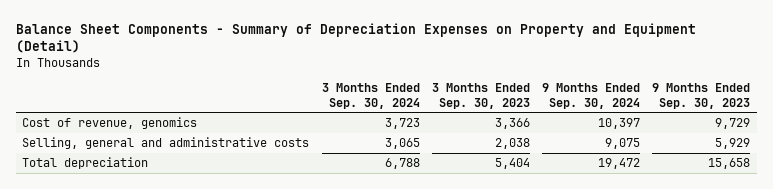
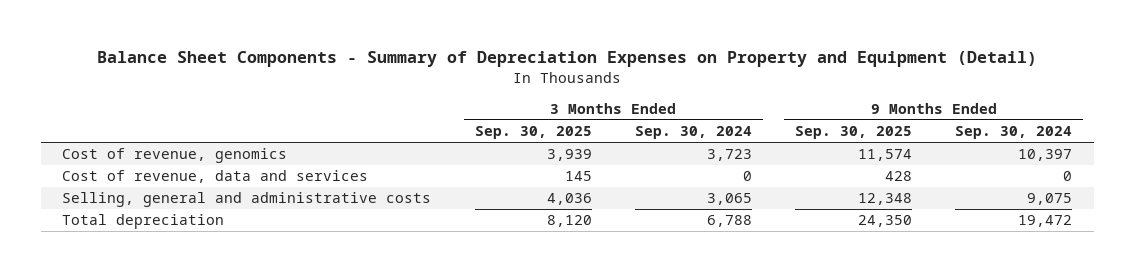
[431,83,530,109] 3 Months Ended Sep. 30, 2023 -> none
[652,83,751,109] 9 Months Ended Sep. 30, 2023 -> none
none -> [474,126,592,140] Sep. 30, 2025
none -> [795,126,913,140] Sep. 30, 2025
none -> [62,170,369,184] Cost of revenue, data and services

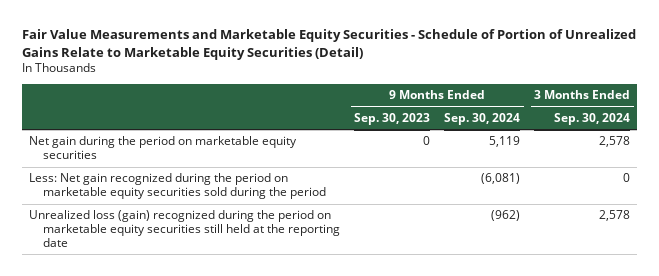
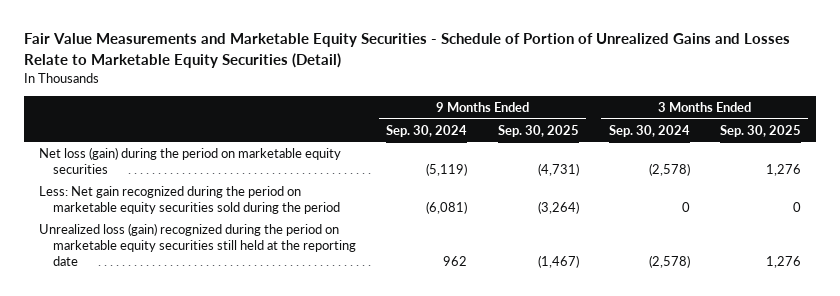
[21,29,636,60] Fair Value Measurements and Marketable Equity Securities - Schedule of Portion of Unrealized Gains Relate to Marketable Equity Securities (Detail) -> [23,33,790,68] Fair Value Measurements and Marketable Equity Securities - Schedule of Portion of Unrealized Gains and Losses Relate to Marketable Equity Securities (Detail)
[354,112,431,125] Sep. 30, 2023 -> none
none -> [497,124,579,137] Sep. 30, 2025
none -> [719,124,801,137] Sep. 30, 2025
[28,136,297,160] Net gain during the period on marketable equity securities -> [38,147,341,174] Net loss (gain) during the period on marketable equity securities
[489,136,521,148] 5,119 -> [426,162,468,176] (5,119)
[599,136,631,148] 2,578 -> [648,162,690,176] (2,578)
[491,210,521,222] (962) -> [443,255,468,266] 962
[599,210,631,222] 2,578 -> [648,254,690,268] (2,578)

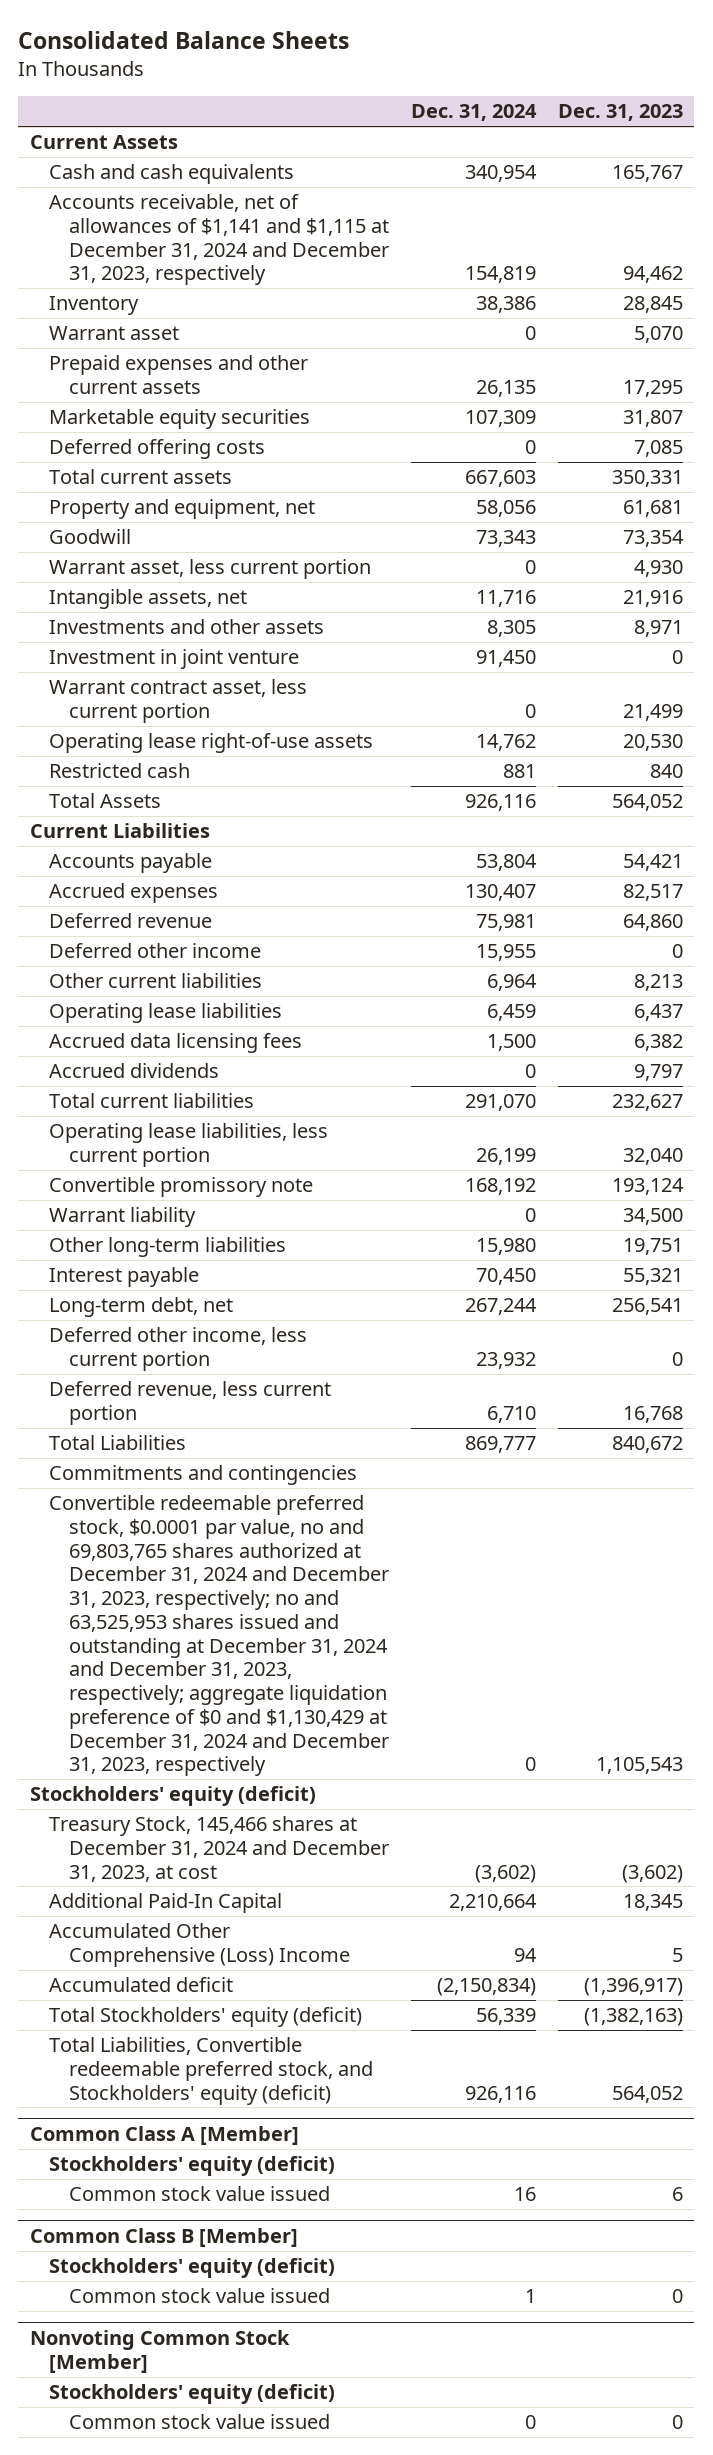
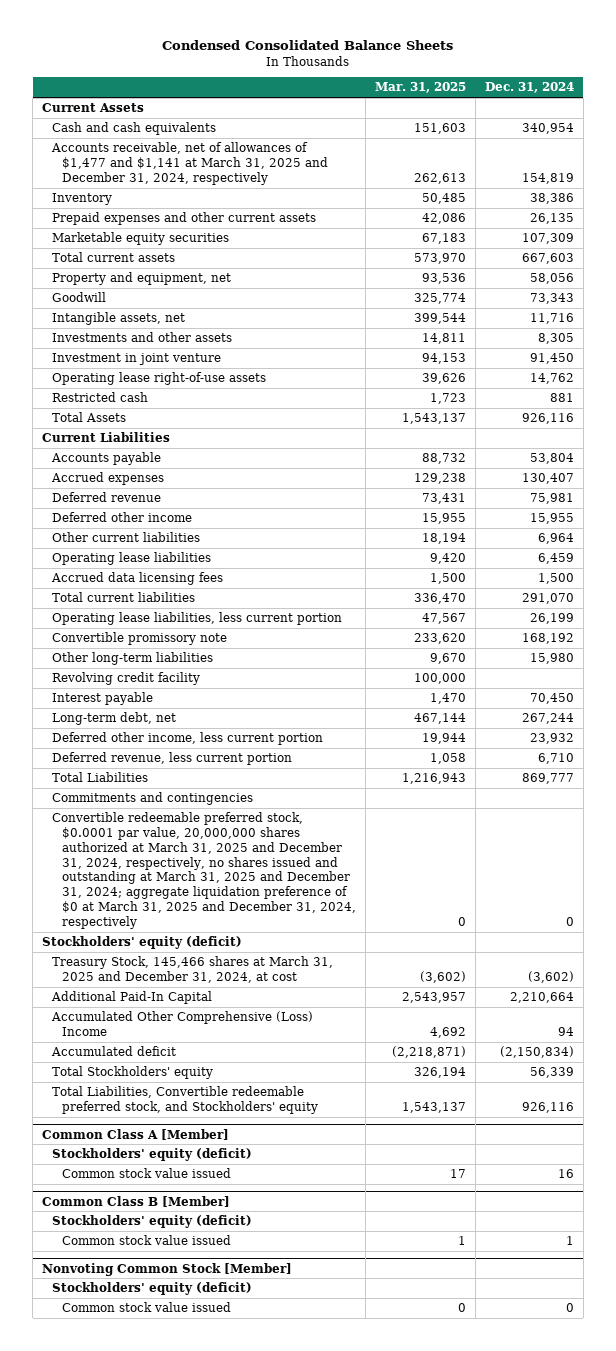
[18,31,350,50] Consolidated Balance Sheets -> [161,40,453,51] Condensed Consolidated Balance Sheets
[558,104,684,122] Dec. 31, 2023 -> none
none -> [374,82,466,94] Mar. 31, 2025
[49,194,389,286] Accounts receivable, net of allowances of $1,141 and $1,115 at December 31, 2024 and December 31, 2023, respectively -> [51,142,329,185] Accounts receivable, net of allowances of $1,477 and $1,141 at March 31, 2025 and December 31, 2024, respectively
[49,326,180,341] Warrant asset -> none
[49,439,266,460] Deferred offering costs -> none
[49,559,372,580] Warrant asset, less current portion -> none
[49,679,308,723] Warrant contract asset, less current portion -> none
[49,1063,220,1079] Accrued dividends -> none
[49,1207,197,1228] Warrant liability -> none
none -> [52,672,201,686] Revolving credit facility
[49,1495,389,1777] Convertible redeemable preferred stock, $0.0001 par value, no and 69,803,765 shares authorized at December 31, 2024 and December 31, 2023, respectively; no and 63,525,953 shares issued and outstanding at December 31, 2024 and December 31, 2023, respectively; aggregate liquidation preference of $0 and $1,130,429 at December 31, 2024 and December 31, 2023, respectively -> [52,812,357,929] Convertible redeemable preferred stock, $0.0001 par value, 20,000,000 shares authorized at March 31, 2025 and December 31, 2024, respectively, no shares issued and outstanding at March 31, 2025 and December 31, 2024; aggregate liquidation preference of $0 at March 31, 2025 and December 31, 2024, respectively
[49,1816,389,1882] Treasury Stock, 145,466 shares at December 31, 2024 and December 31, 2023, at cost -> [52,956,334,983] Treasury Stock, 145,466 shares at March 31, 2025 and December 31, 2024, at cost
[49,2007,363,2028] Total Stockholders' equity (deficit) -> [52,1066,214,1080] Total Stockholders' equity
[49,2037,373,2105] Total Liabilities, Convertible redeemable preferred stock, and Stockholders' equity (deficit) -> [52,1086,319,1114] Total Liabilities, Convertible redeemable preferred stock, and Stockholders' equity

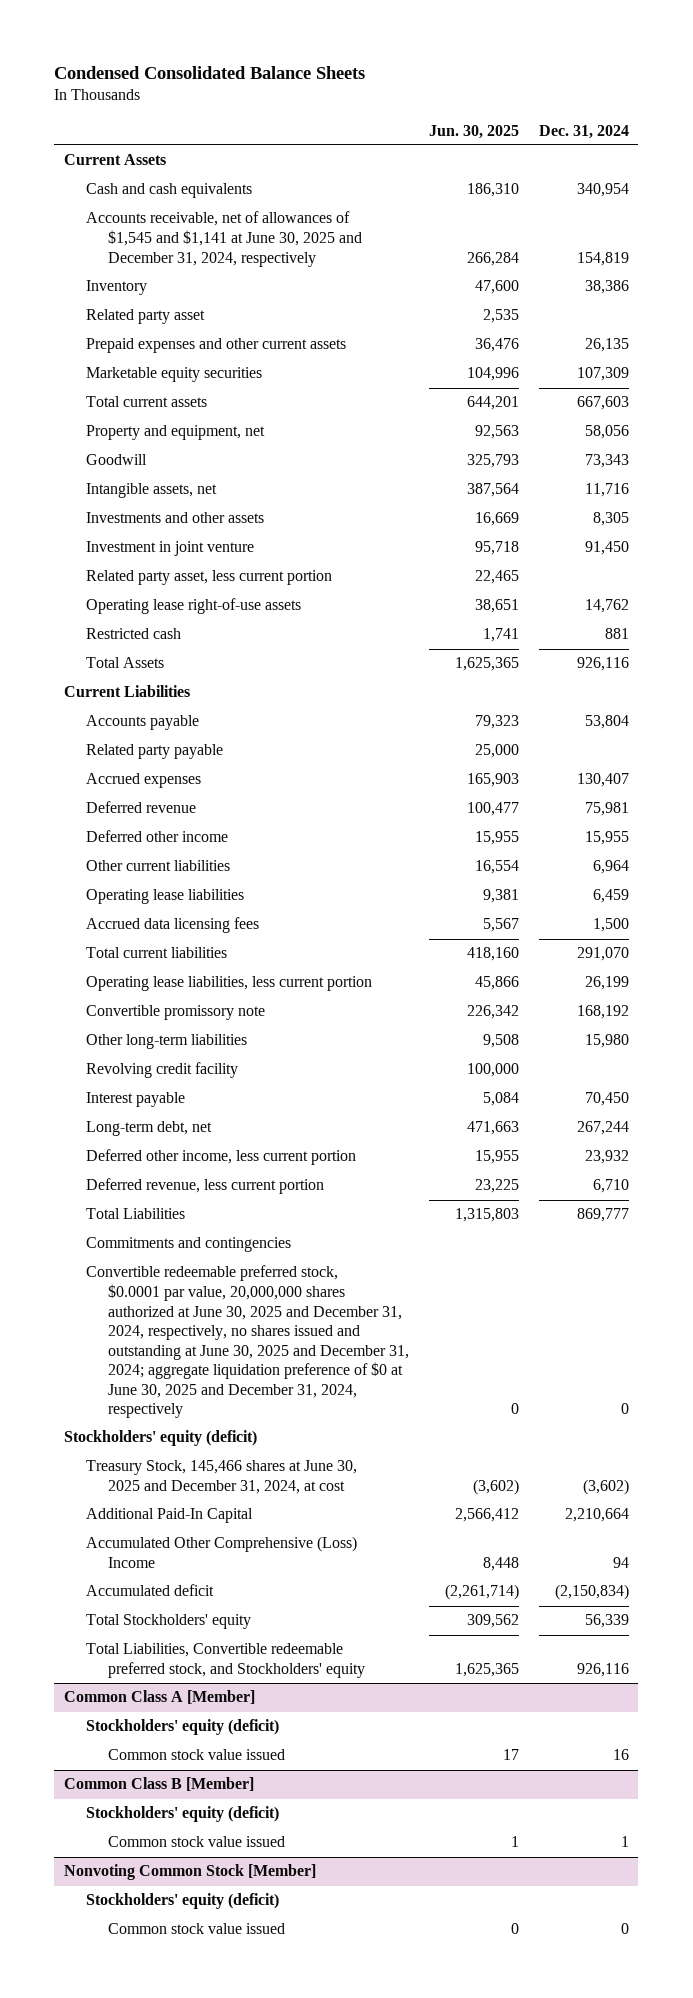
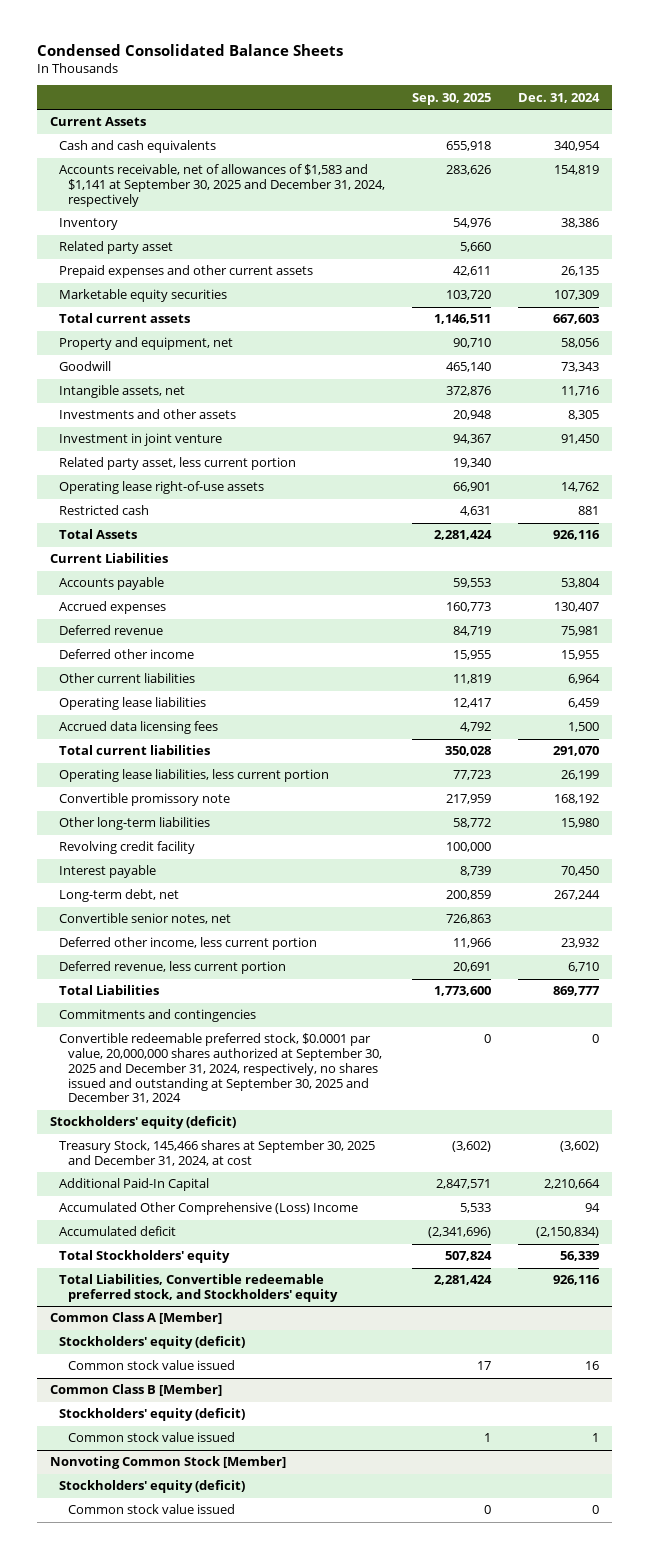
[428,124,519,139] Jun. 30, 2025 -> none
none -> [411,92,491,105] Sep. 30, 2025
[85,211,362,267] Accounts receivable, net of allowances of $1,545 and $1,141 at June 30, 2025 and December 31, 2024, respectively -> [59,164,385,207] Accounts receivable, net of allowances of $1,583 and $1,141 at September 30, 2025 and December 31, 2024, respectively
[85,744,223,760] Related party payable -> none
none -> [59,913,232,925] Convertible senior notes, net
[85,1265,409,1419] Convertible redeemable preferred stock, $0.0001 par value, 20,000,000 shares authorized at June 30, 2025 and December 31, 2024, respectively, no shares issued and outstanding at June 30, 2025 and December 31, 2024; aggregate liquidation preference of $0 at June 30, 2025 and December 31, 2024, respectively -> [59,1033,382,1104] Convertible redeemable preferred stock, $0.0001 par value, 20,000,000 shares authorized at September 30, 2025 and December 31, 2024, respectively, no shares issued and outstanding at September 30, 2025 and December 31, 2024
[85,1460,357,1495] Treasury Stock, 145,466 shares at June 30, 2025 and December 31, 2024, at cost -> [59,1140,376,1167] Treasury Stock, 145,466 shares at September 30, 2025 and December 31, 2024, at cost

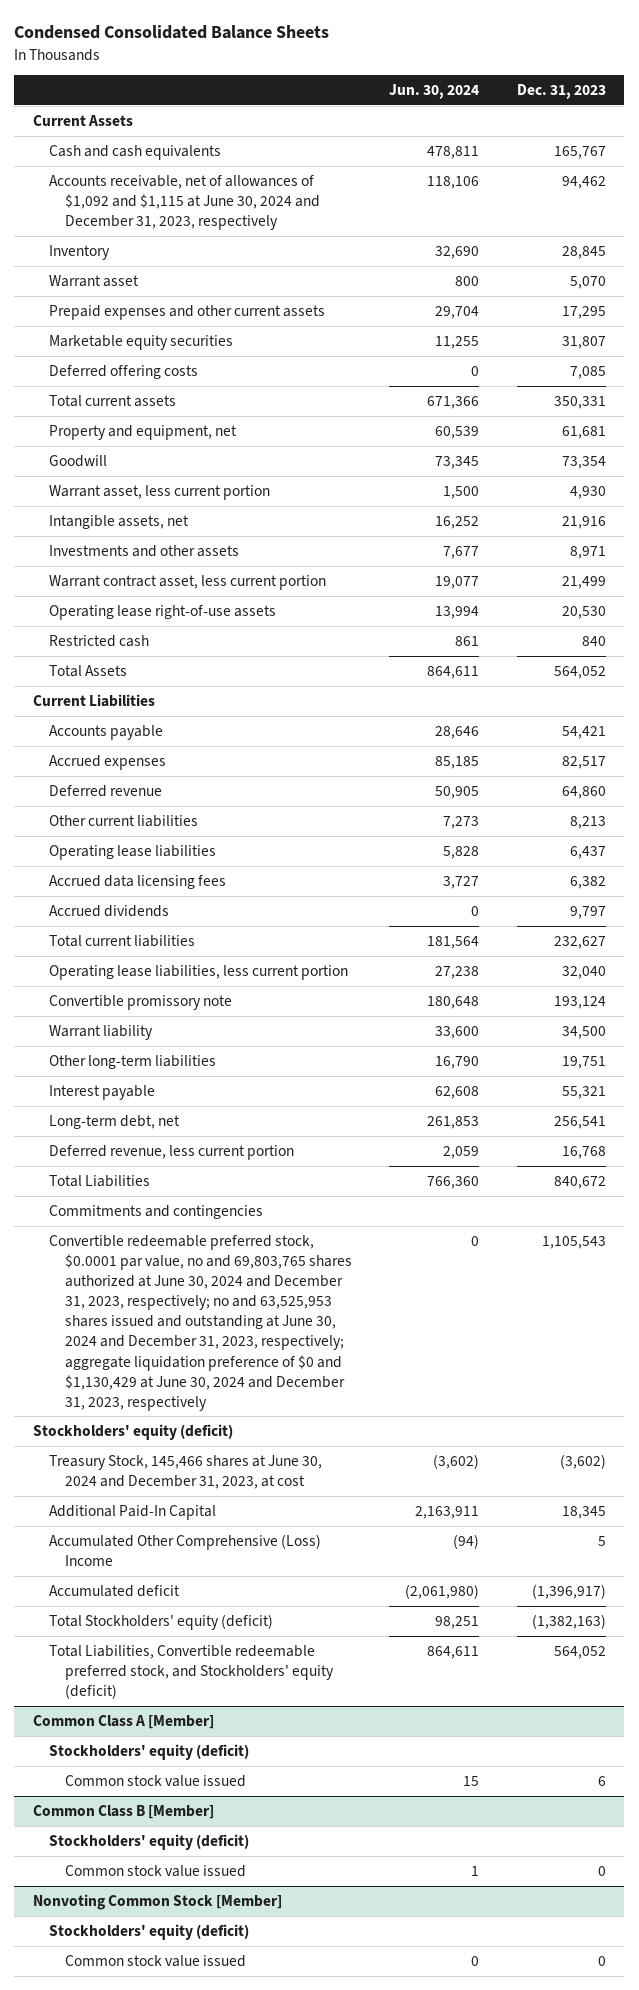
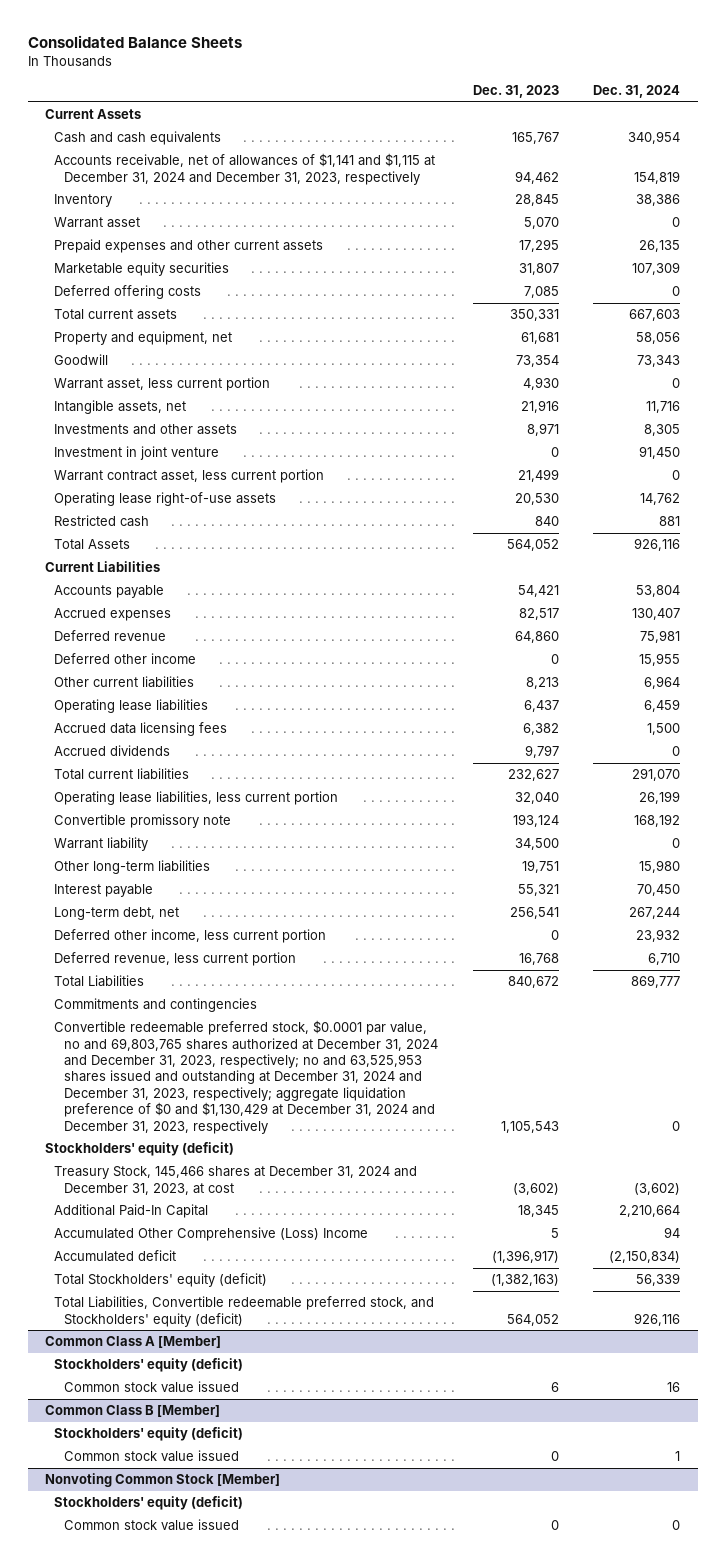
[14,25,330,40] Condensed Consolidated Balance Sheets -> [27,34,242,48] Consolidated Balance Sheets
[389,84,480,100] Jun. 30, 2024 -> none
none -> [593,85,681,99] Dec. 31, 2024
[48,175,320,231] Accounts receivable, net of allowances of $1,092 and $1,115 at June 30, 2024 and December 31, 2023, respectively -> [54,153,436,185] Accounts receivable, net of allowances of $1,141 and $1,115 at December 31, 2024 and December 31, 2023, respectively
none -> [54,446,220,461] Investment in joint venture
none -> [54,653,197,665] Deferred other income
none -> [54,929,327,944] Deferred other income, less current portion
[48,1235,352,1411] Convertible redeemable preferred stock, $0.0001 par value, no and 69,803,765 shares authorized at June 30, 2024 and December 31, 2023, respectively; no and 63,525,953 shares issued and outstanding at June 30, 2024 and December 31, 2023, respectively; aggregate liquidation preference of $0 and $1,130,429 at June 30, 2024 and December 31, 2023, respectively -> [54,1020,438,1134] Convertible redeemable preferred stock, $0.0001 par value, no and 69,803,765 shares authorized at December 31, 2024 and December 31, 2023, respectively; no and 63,525,953 shares issued and outstanding at December 31, 2024 and December 31, 2023, respectively; aggregate liquidation preference of $0 and $1,130,429 at December 31, 2024 and December 31, 2023, respectively
[48,1455,322,1490] Treasury Stock, 145,466 shares at June 30, 2024 and December 31, 2023, at cost -> [54,1166,418,1195] Treasury Stock, 145,466 shares at December 31, 2024 and December 31, 2023, at cost

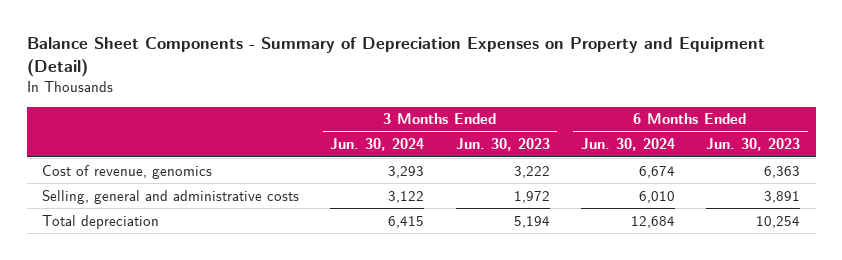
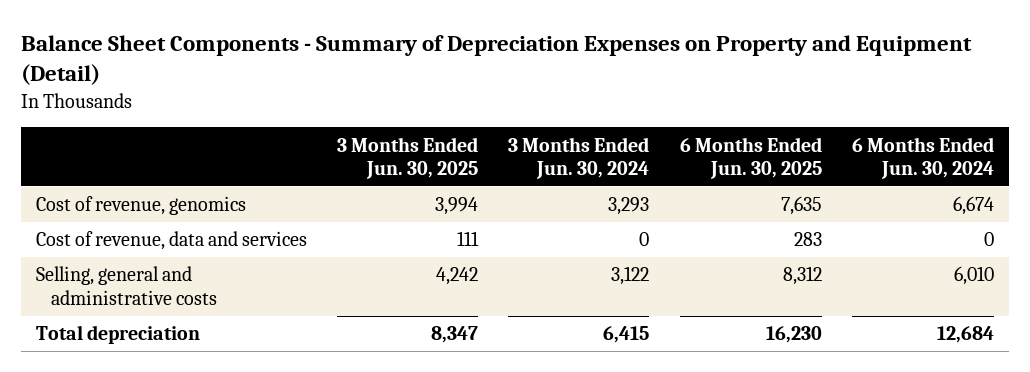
[455,138,550,152] Jun. 30, 2023 -> none
[706,138,801,152] Jun. 30, 2023 -> none
none -> [337,136,479,179] 3 Months Ended Jun. 30, 2025
none -> [679,136,822,179] 6 Months Ended Jun. 30, 2025
none -> [35,231,307,251] Cost of revenue, data and services

